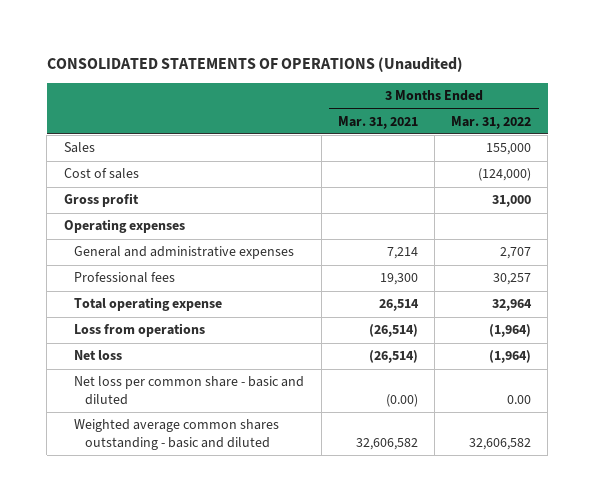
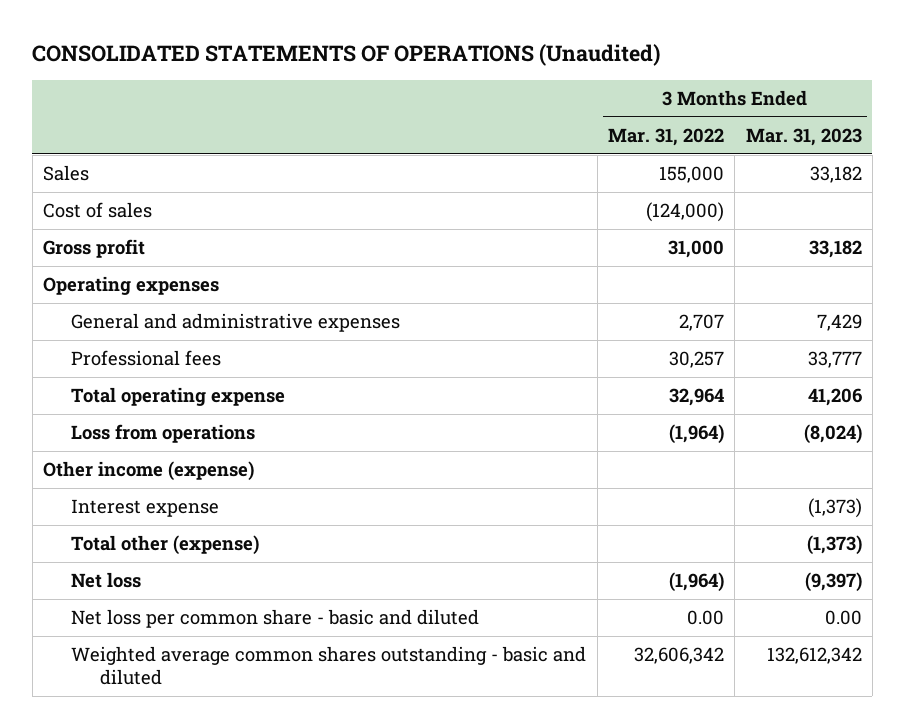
[337,115,418,129] Mar. 31, 2021 -> none
none -> [745,127,862,146] Mar. 31, 2023
none -> [43,461,255,482] Other income (expense)
none -> [71,499,220,518] Interest expense
none -> [71,535,260,556] Total other (expense)
[469,438,532,451] 32,606,582 -> [634,647,725,665] 32,606,342

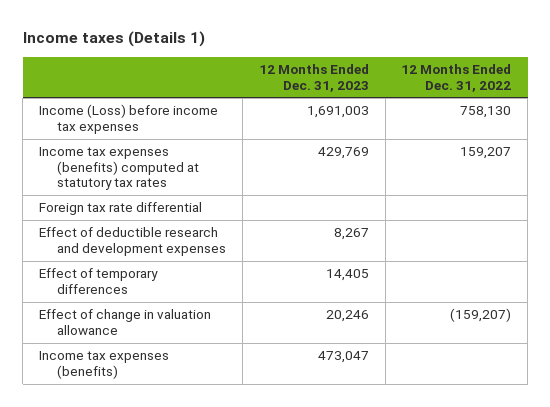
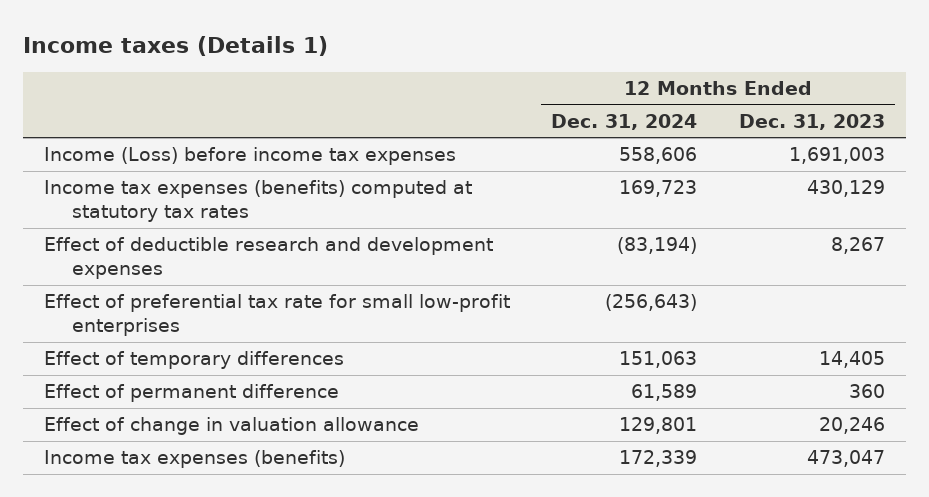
[401,63,512,92] 12 Months Ended Dec. 31, 2022 -> none
none -> [551,113,698,130] Dec. 31, 2024
[39,202,203,216] Foreign tax rate differential -> none
[317,147,369,160] 429,769 -> [806,180,885,198] 430,129
none -> [43,294,510,337] Effect of preferential tax rate for small low-profit enterprises
none -> [43,384,339,403] Effect of permanent difference

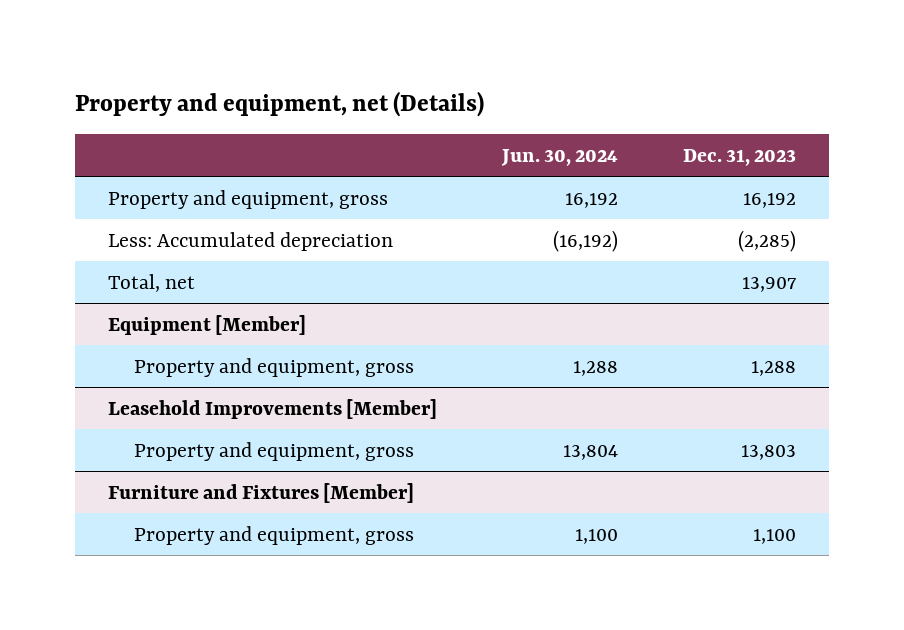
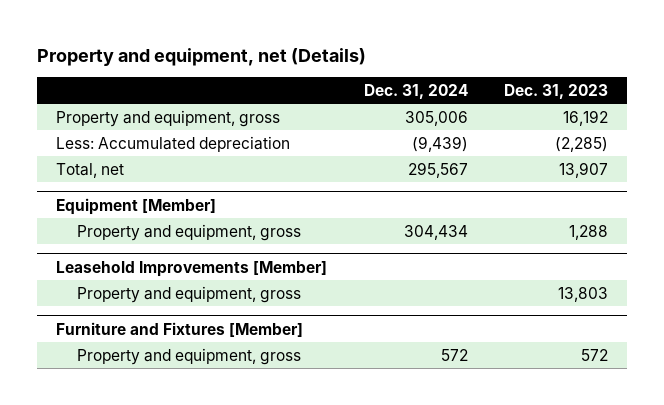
[500,148,618,166] Jun. 30, 2024 -> none
none -> [363,84,468,100] Dec. 31, 2024
[753,528,797,544] 1,100 -> [581,348,609,361] 572

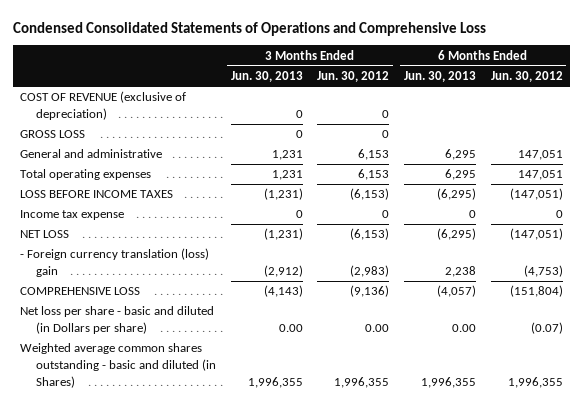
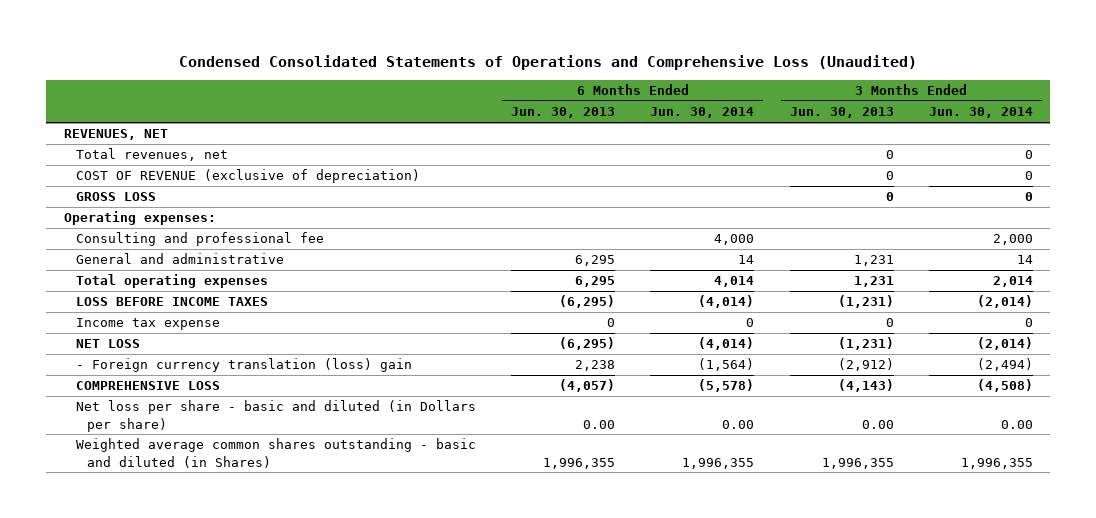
[12,21,486,36] Condensed Consolidated Statements of Operations and Comprehensive Loss -> [179,54,918,70] Condensed Consolidated Statements of Operations and Comprehensive Loss (Unaudited)
[317,71,390,83] Jun. 30, 2012 -> none
[490,71,563,83] Jun. 30, 2012 -> none
none -> [650,107,755,119] Jun. 30, 2014
none -> [928,107,1033,119] Jun. 30, 2014
none -> [63,129,168,141] REVENUES, NET
none -> [75,148,228,162] Total revenues, net
none -> [63,211,216,226] Operating expenses:
none -> [75,232,324,247] Consulting and professional fee

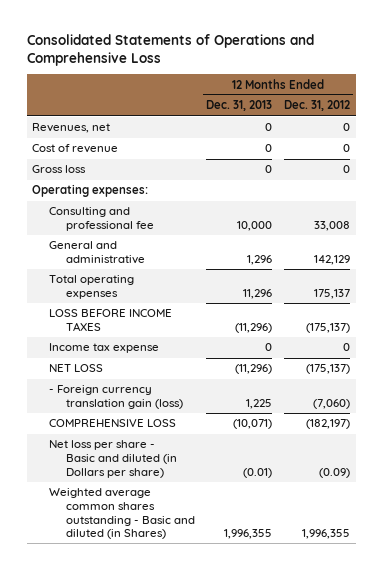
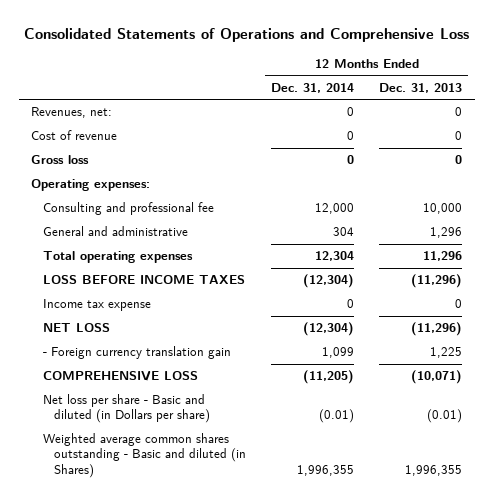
[284,100,351,112] Dec. 31, 2012 -> none
none -> [271,82,355,93] Dec. 31, 2014
[32,123,111,134] Revenues, net -> [31,107,113,119] Revenues, net:
[48,385,183,410] - Foreign currency translation gain (loss) -> [42,346,231,360] - Foreign currency translation gain

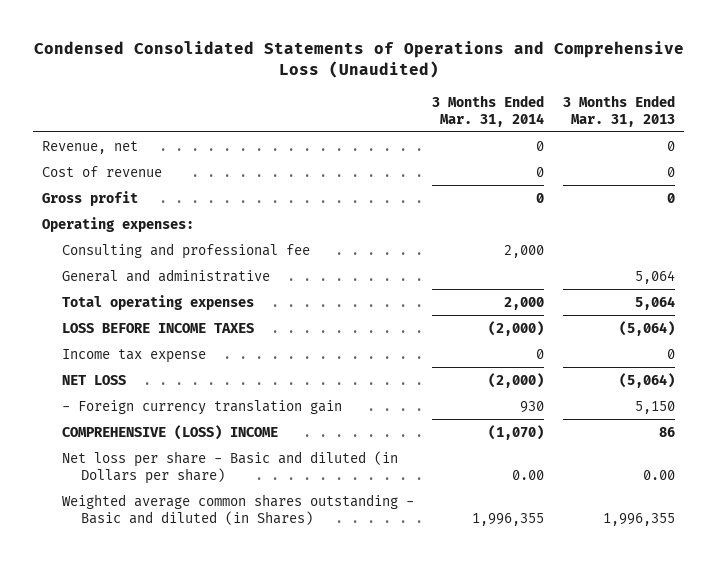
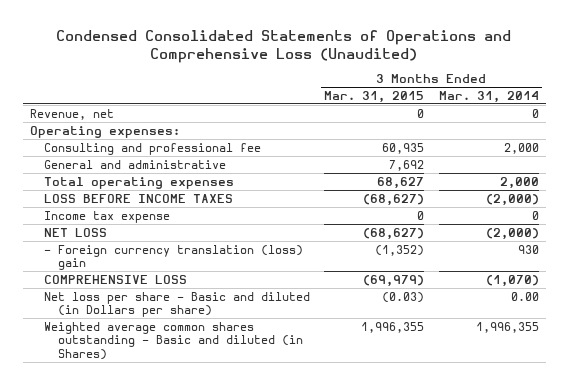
[562,94,675,127] 3 Months Ended Mar. 31, 2013 -> none
none -> [324,90,425,103] Mar. 31, 2015
[42,165,163,177] Cost of revenue -> none
[42,190,139,206] Gross profit -> none
[61,399,342,415] - Foreign currency translation gain -> [44,244,304,271] - Foreign currency translation (loss) gain
[61,424,278,440] COMPREHENSIVE (LOSS) INCOME -> [44,274,188,284] COMPREHENSIVE LOSS

